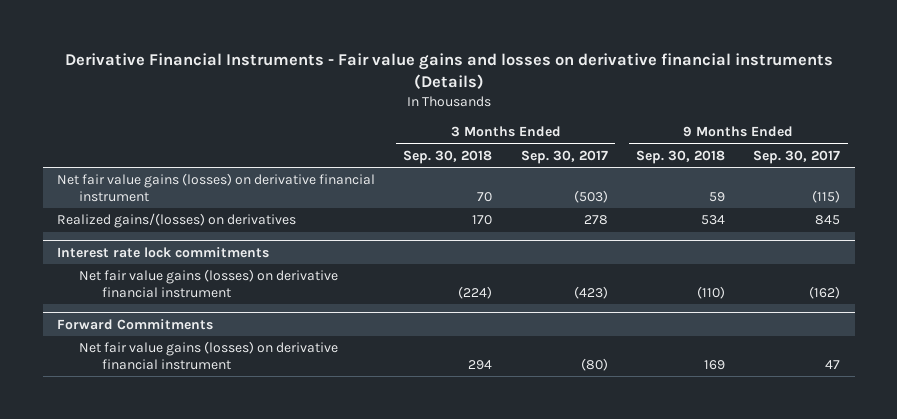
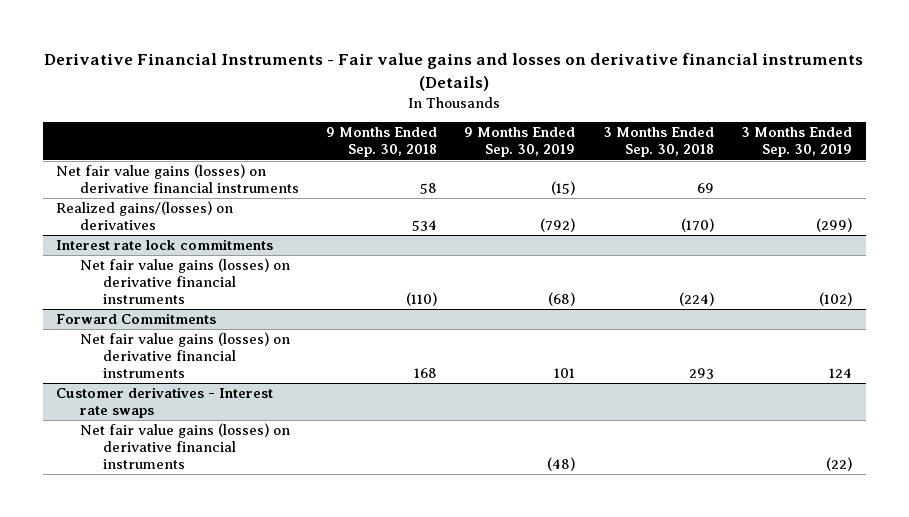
[520,149,608,164] Sep. 30, 2017 -> none
[753,149,841,164] Sep. 30, 2017 -> none
none -> [464,127,576,158] 9 Months Ended Sep. 30, 2019
none -> [741,127,853,158] 3 Months Ended Sep. 30, 2019
[57,173,376,202] Net fair value gains (losses) on derivative financial instrument -> [56,164,299,194] Net fair value gains (losses) on derivative financial instruments
[477,191,493,202] 70 -> [696,183,714,194] 69
[709,191,726,202] 59 -> [420,183,438,195] 58
[472,215,493,226] 170 -> [680,218,714,233] (170)
[79,269,339,298] Net fair value gains (losses) on derivative financial instrument -> [79,258,290,304] Net fair value gains (losses) on derivative financial instruments
[79,341,339,370] Net fair value gains (losses) on derivative financial instrument -> [79,332,290,378] Net fair value gains (losses) on derivative financial instruments
[468,359,493,370] 294 -> [688,367,714,379] 293
[704,359,726,370] 169 -> [414,367,438,378] 168
none -> [56,387,274,419] Customer derivatives - Interest rate swaps
none -> [79,423,290,469] Net fair value gains (losses) on derivative financial instruments

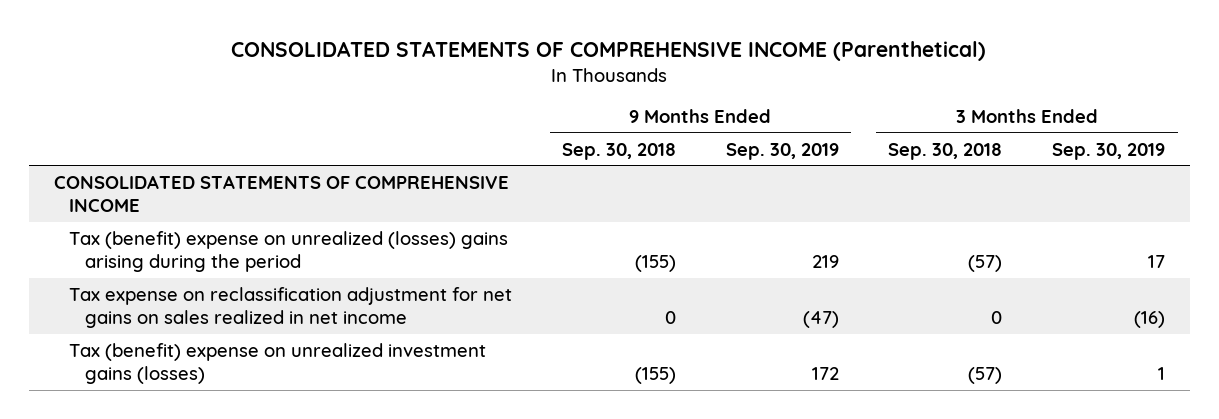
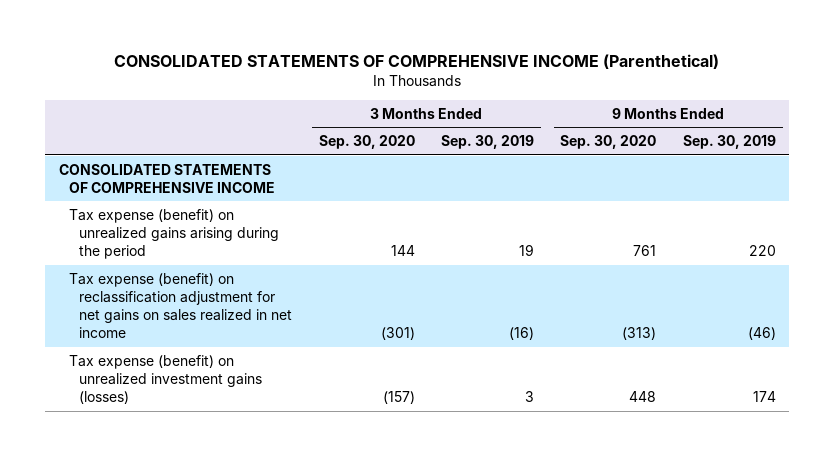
[562,142,677,160] Sep. 30, 2018 -> none
[888,142,1003,160] Sep. 30, 2018 -> none
none -> [318,135,415,150] Sep. 30, 2020
none -> [560,135,657,150] Sep. 30, 2020
[69,230,509,272] Tax (benefit) expense on unrealized (losses) gains arising during the period -> [68,208,280,259] Tax expense (benefit) on unrealized gains arising during the period
[811,254,839,268] 219 -> [748,244,776,256] 220
[1148,254,1166,268] 17 -> [518,243,534,256] 19
[69,286,513,328] Tax expense on reclassification adjustment for net gains on sales realized in net income -> [68,272,293,338] Tax expense (benefit) on reclassification adjustment for net gains on sales realized in net income
[802,310,839,328] (47) -> [747,326,776,340] (46)
[69,342,487,384] Tax (benefit) expense on unrealized investment gains (losses) -> [68,354,263,404] Tax expense (benefit) on unrealized investment gains (losses)
[811,366,839,380] 172 -> [752,390,776,402] 174
[1158,366,1166,380] 1 -> [524,390,534,402] 3

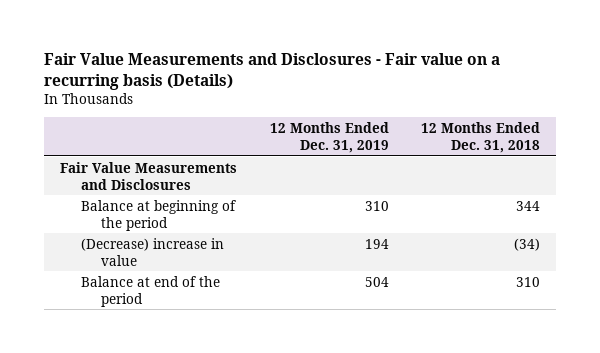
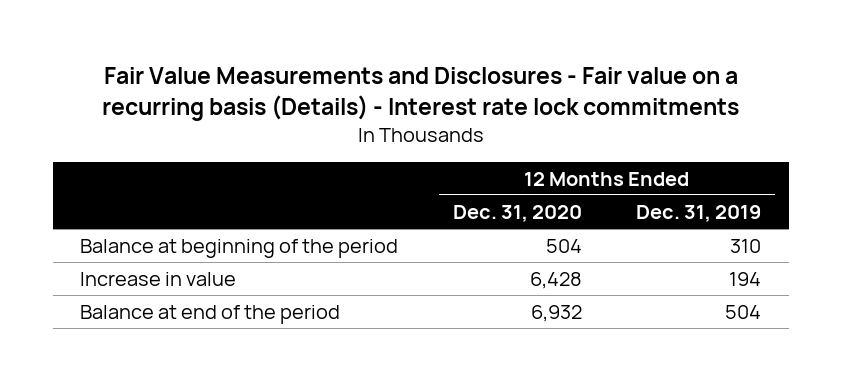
[44,53,501,90] Fair Value Measurements and Disclosures - Fair value on a recurring basis (Details) -> [101,66,739,121] Fair Value Measurements and Disclosures - Fair value on a recurring basis (Details) - Interest rate lock commitments
[420,121,540,153] 12 Months Ended Dec. 31, 2018 -> none
none -> [452,204,582,222] Dec. 31, 2020
[60,161,238,190] Fair Value Measurements and Disclosures -> none
[80,237,224,266] (Decrease) increase in value -> [79,271,236,286] Increase in value

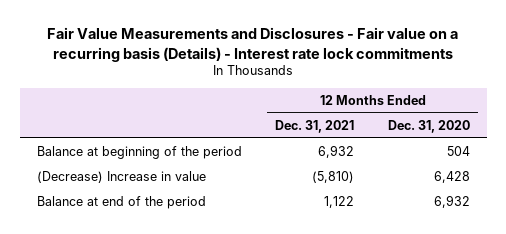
[636,204,762,222] Dec. 31, 2019 -> none
none -> [275,120,355,134] Dec. 31, 2021
[79,271,236,286] Increase in value -> [36,171,206,184] (Decrease) Increase in value

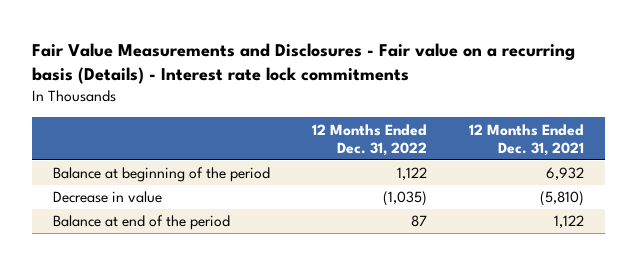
[387,120,470,134] Dec. 31, 2020 -> none
none -> [311,123,427,156] 12 Months Ended Dec. 31, 2022
[36,171,206,184] (Decrease) Increase in value -> [52,191,162,204] Decrease in value

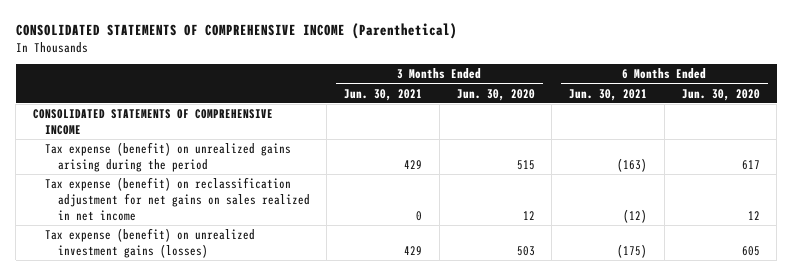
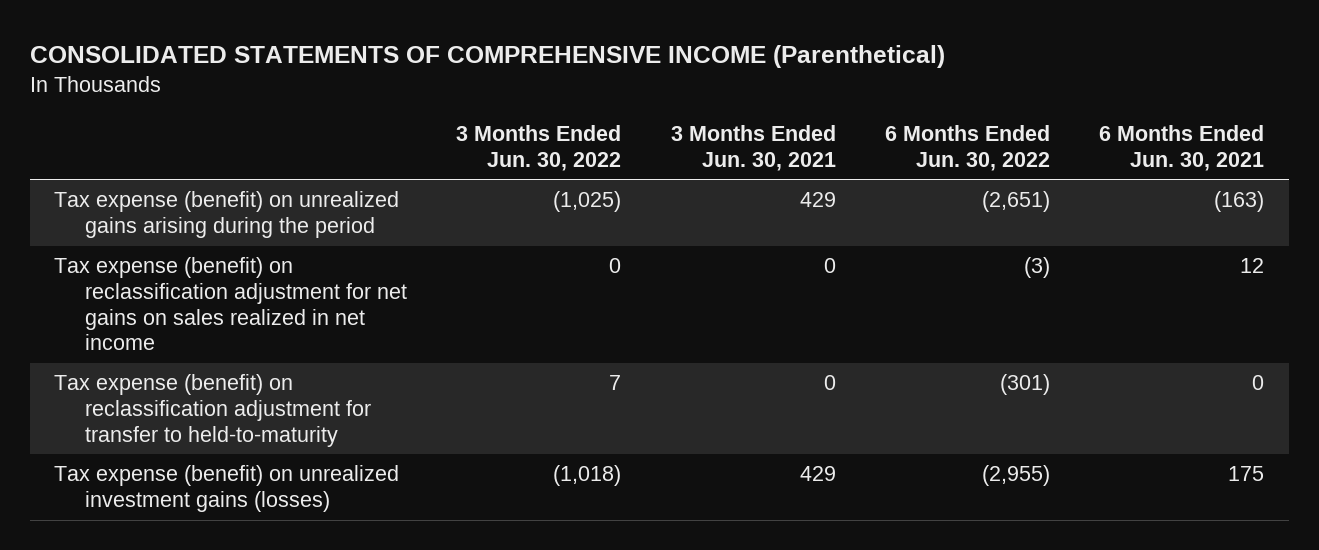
[456,88,535,101] Jun. 30, 2020 -> none
[681,88,760,101] Jun. 30, 2020 -> none
none -> [456,125,622,171] 3 Months Ended Jun. 30, 2022
none -> [885,125,1051,171] 6 Months Ended Jun. 30, 2022
[32,109,273,135] CONSOLIDATED STATEMENTS OF COMPREHENSIVE INCOME -> none
[623,208,648,223] (12) -> [1240,258,1265,274] 12
none -> [54,374,372,447] Tax expense (benefit) on reclassification adjustment for transfer to held-to-maturity
[617,243,648,258] (175) -> [1228,466,1265,482] 175

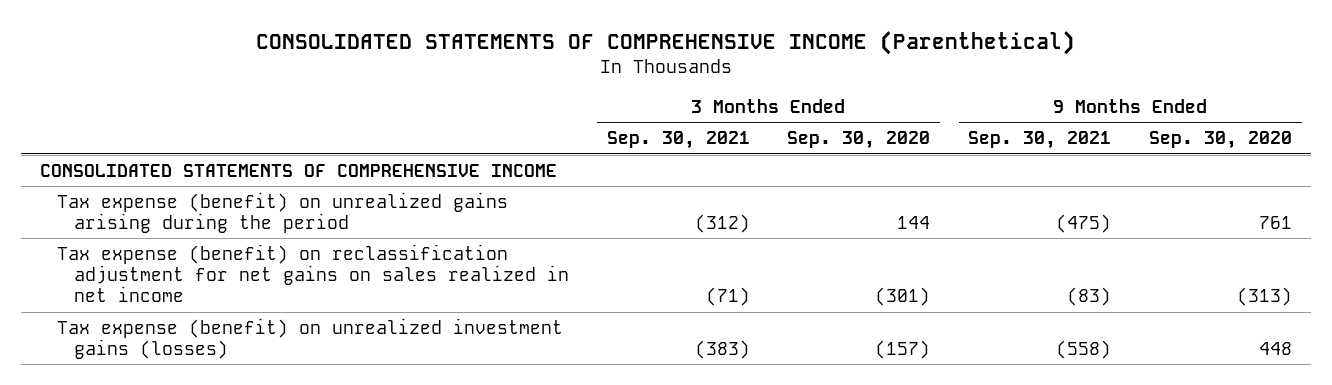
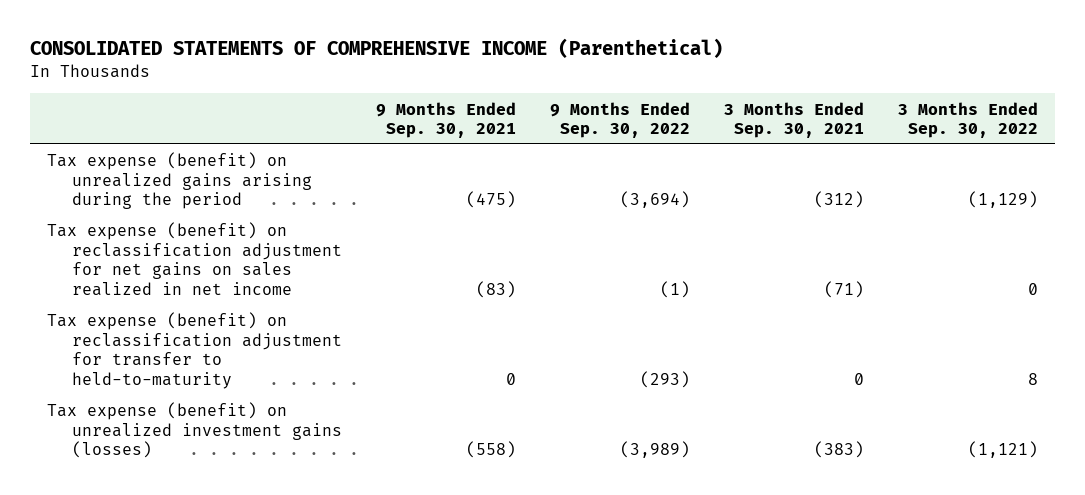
[787,131,931,150] Sep. 30, 2020 -> none
[1149,131,1293,150] Sep. 30, 2020 -> none
none -> [550,101,691,139] 9 Months Ended Sep. 30, 2022
none -> [897,101,1038,139] 3 Months Ended Sep. 30, 2022
[39,163,557,177] CONSOLIDATED STATEMENTS OF COMPREHENSIVE INCOME -> none
none -> [47,312,343,389] Tax expense (benefit) on reclassification adjustment for transfer to held-to-maturity

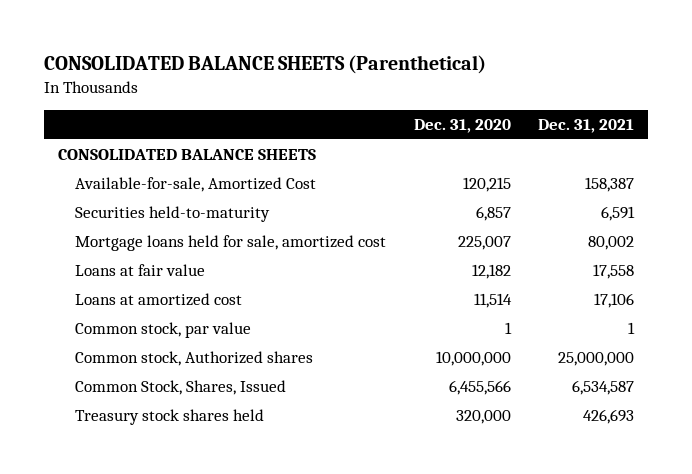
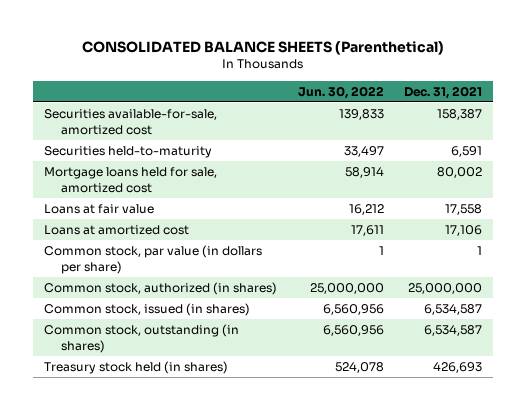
[413,118,511,133] Dec. 31, 2020 -> none
none -> [297,85,384,99] Jun. 30, 2022
[57,149,316,161] CONSOLIDATED BALANCE SHEETS -> none
[75,177,317,193] Available-for-sale, Amortized Cost -> [43,109,217,135] Securities available-for-sale, amortized cost
[75,322,252,339] Common stock, par value -> [43,245,262,274] Common stock, par value (in dollars per share)
[75,351,314,367] Common stock, Authorized shares -> [43,282,277,296] Common stock, authorized (in shares)
[75,380,287,396] Common Stock, Shares, Issued -> [43,303,250,317] Common stock, issued (in shares)
none -> [43,324,239,353] Common stock, outstanding (in shares)
[75,409,265,426] Treasury stock shares held -> [43,361,228,375] Treasury stock held (in shares)

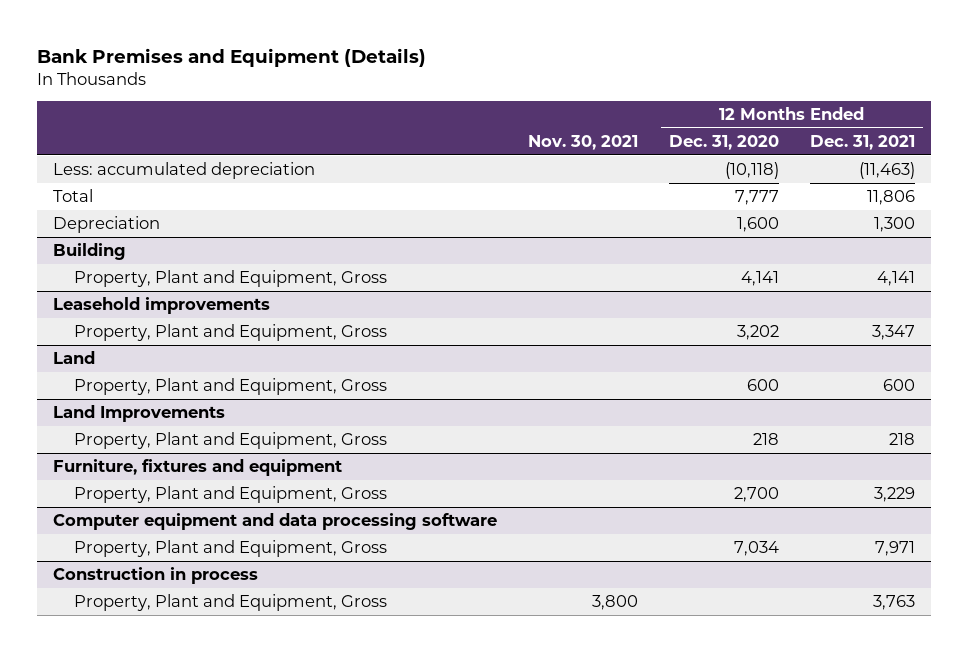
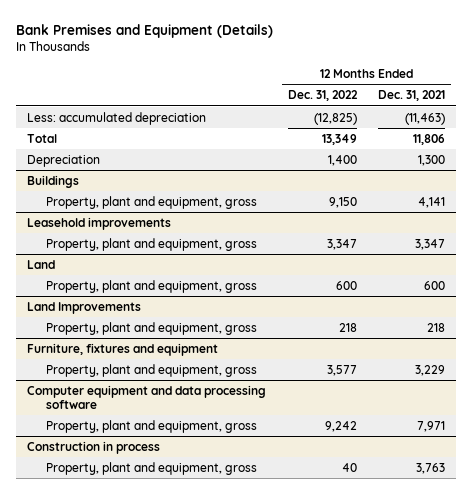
[528,134,639,150] Nov. 30, 2021 -> none
[669,134,780,150] Dec. 31, 2020 -> none
none -> [287,90,358,102] Dec. 31, 2022
[52,243,126,261] Building -> [27,174,80,188] Buildings
[73,270,387,288] Property, Plant and Equipment, Gross -> [45,195,257,209] Property, plant and equipment, gross
[73,324,387,342] Property, Plant and Equipment, Gross -> [45,237,257,251] Property, plant and equipment, gross
[73,378,387,396] Property, Plant and Equipment, Gross -> [45,279,257,293] Property, plant and equipment, gross
[73,432,387,450] Property, Plant and Equipment, Gross -> [45,321,257,335] Property, plant and equipment, gross
[73,486,387,504] Property, Plant and Equipment, Gross -> [45,363,257,377] Property, plant and equipment, gross
[73,540,387,558] Property, Plant and Equipment, Gross -> [45,419,257,433] Property, plant and equipment, gross
[73,594,387,612] Property, Plant and Equipment, Gross -> [45,461,257,475] Property, plant and equipment, gross

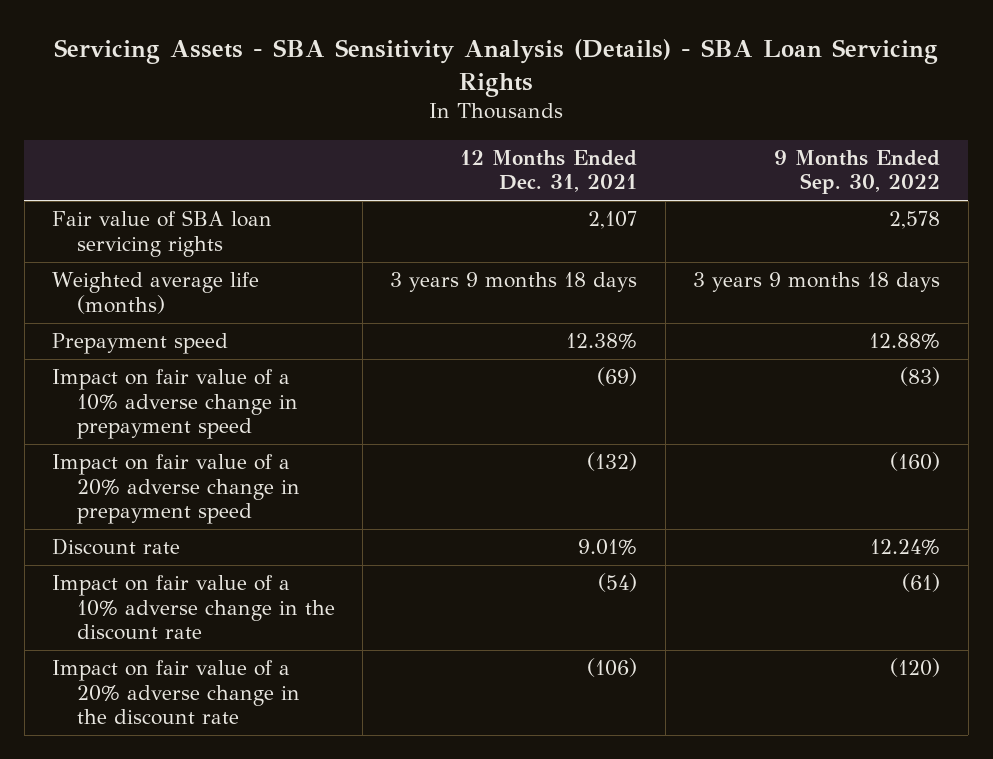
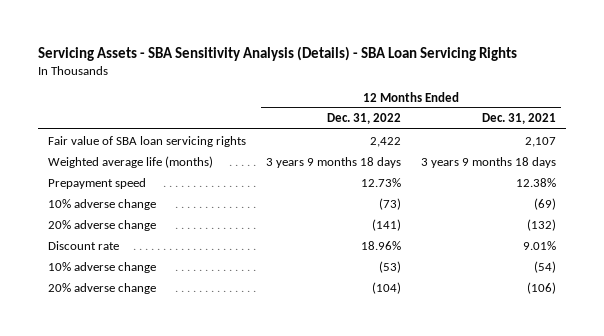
[774,149,941,195] 9 Months Ended Sep. 30, 2022 -> none
none -> [327,113,402,125] Dec. 31, 2022
[52,369,298,440] Impact on fair value of a 10% adverse change in prepayment speed -> [48,198,157,210] 10% adverse change
[52,454,300,525] Impact on fair value of a 20% adverse change in prepayment speed -> [48,219,157,231] 20% adverse change
[52,575,335,641] Impact on fair value of a 10% adverse change in the discount rate -> [48,261,157,273] 10% adverse change
[52,660,300,726] Impact on fair value of a 20% adverse change in the discount rate -> [48,282,157,294] 20% adverse change

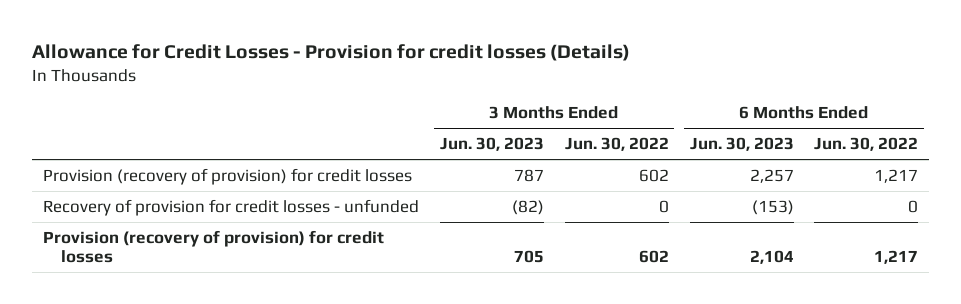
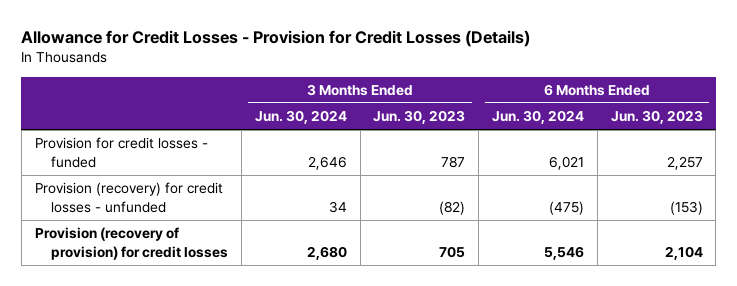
[32,44,631,62] Allowance for Credit Losses - Provision for credit losses (Details) -> [21,30,531,48] Allowance for Credit Losses - Provision for Credit Losses (Details)
[564,137,669,152] Jun. 30, 2022 -> none
[814,137,919,152] Jun. 30, 2022 -> none
none -> [254,110,347,125] Jun. 30, 2024
none -> [491,110,584,125] Jun. 30, 2024
[42,167,412,185] Provision (recovery of provision) for credit losses -> [34,137,208,168] Provision for credit losses - funded
[42,198,419,216] Recovery of provision for credit losses - unfunded -> [34,182,223,213] Provision (recovery) for credit losses - unfunded

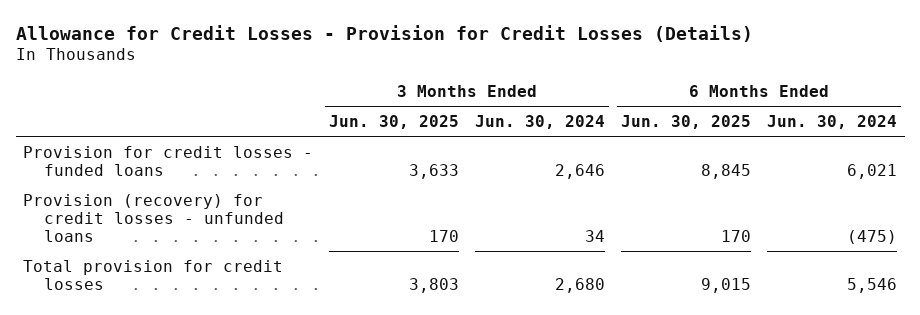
[373,110,466,125] Jun. 30, 2023 -> none
[610,110,703,125] Jun. 30, 2023 -> none
none -> [329,114,460,129] Jun. 30, 2025
none -> [620,114,751,129] Jun. 30, 2025
[34,137,208,168] Provision for credit losses - funded -> [23,145,314,176] Provision for credit losses - funded loans
[34,182,223,213] Provision (recovery) for credit losses - unfunded -> [23,193,284,242] Provision (recovery) for credit losses - unfunded loans
[34,227,229,260] Provision (recovery of provision) for credit losses -> [23,259,284,290] Total provision for credit losses

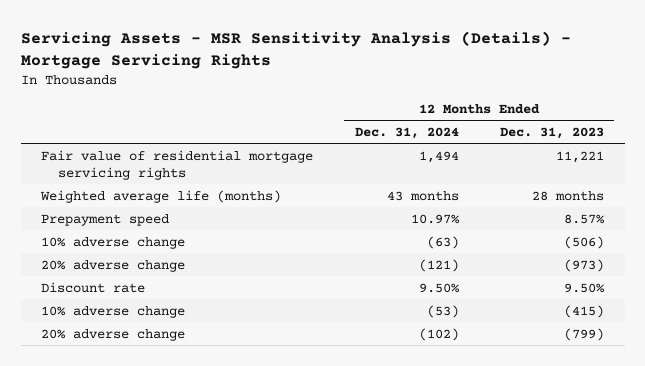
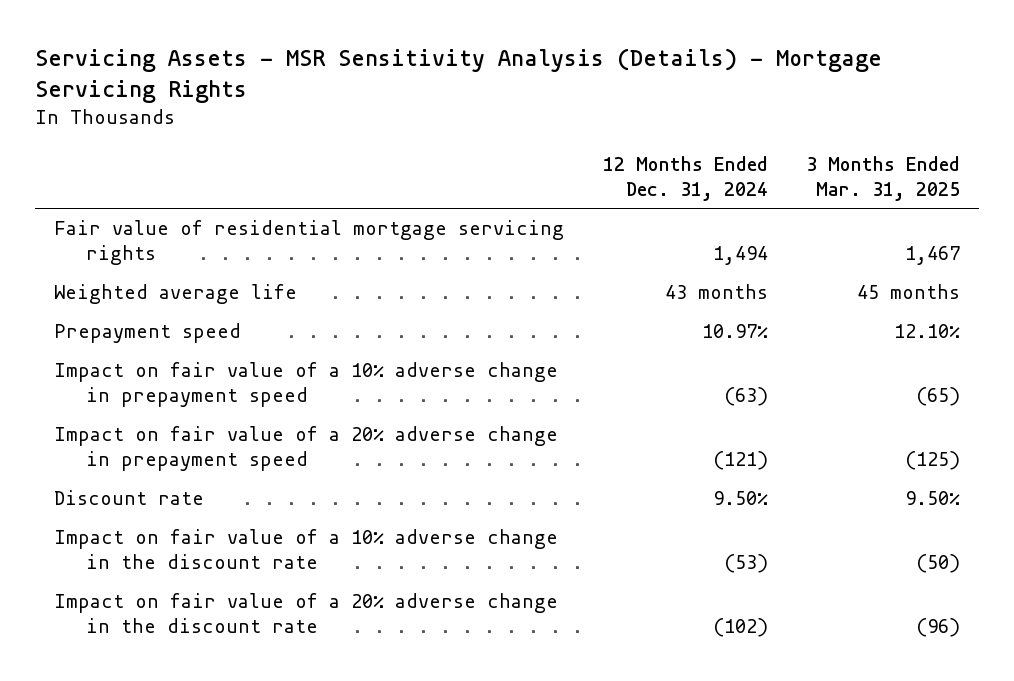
[500,127,605,140] Dec. 31, 2023 -> none
none -> [805,155,960,201] 3 Months Ended Mar. 31, 2025
[40,189,282,203] Weighted average life (months) -> [54,284,298,305] Weighted average life
[41,236,186,249] 10% adverse change -> [54,362,559,408] Impact on fair value of a 10% adverse change in prepayment speed
[41,259,186,272] 20% adverse change -> [54,426,559,472] Impact on fair value of a 20% adverse change in prepayment speed
[41,305,186,318] 10% adverse change -> [54,529,559,570] Impact on fair value of a 10% adverse change in the discount rate
[41,328,186,341] 20% adverse change -> [54,593,559,634] Impact on fair value of a 20% adverse change in the discount rate

